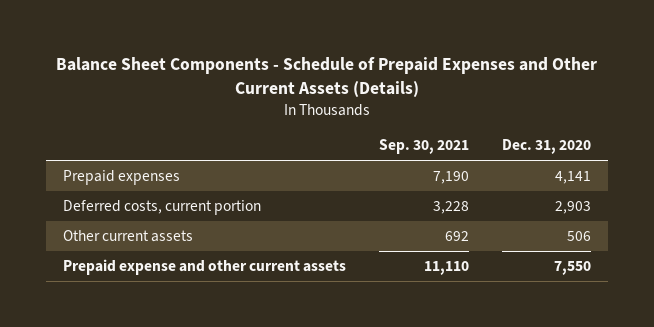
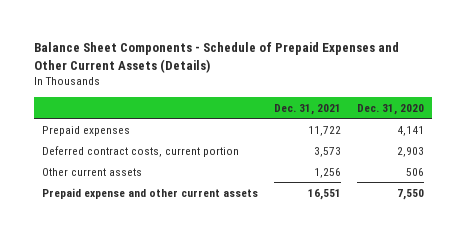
[379,139,470,155] Sep. 30, 2021 -> none
none -> [274,103,342,115] Dec. 31, 2021
[62,200,261,216] Deferred costs, current portion -> [42,145,240,157] Deferred contract costs, current portion

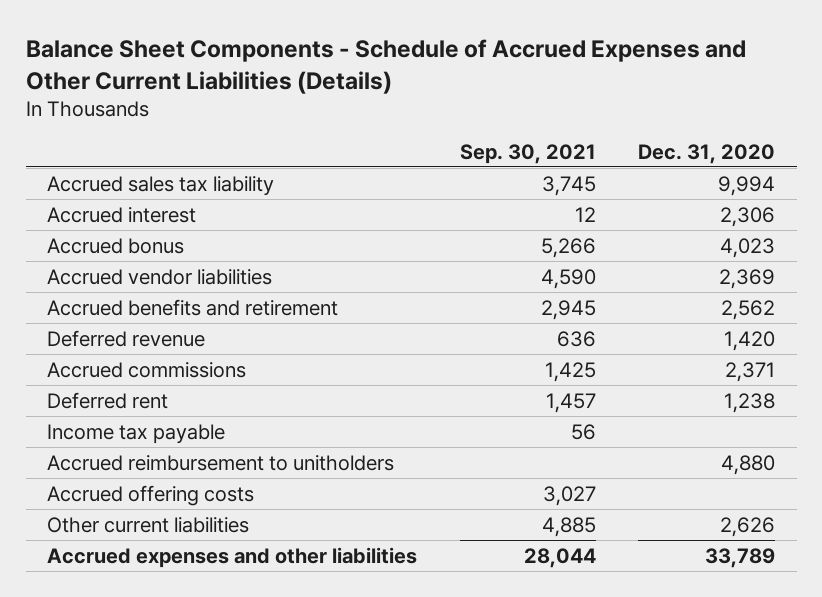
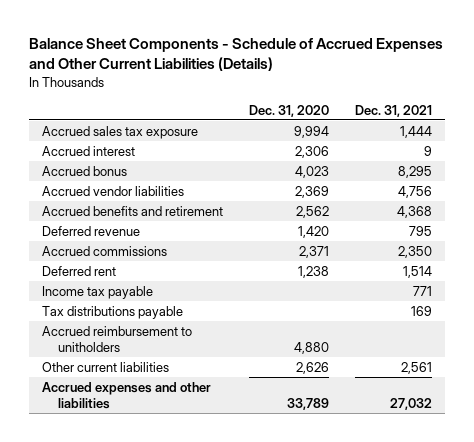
[459,143,596,164] Sep. 30, 2021 -> none
none -> [355,104,433,117] Dec. 31, 2021
[46,175,274,196] Accrued sales tax liability -> [41,125,198,139] Accrued sales tax exposure
none -> [41,305,183,319] Tax distributions payable
[46,484,254,506] Accrued offering costs -> none

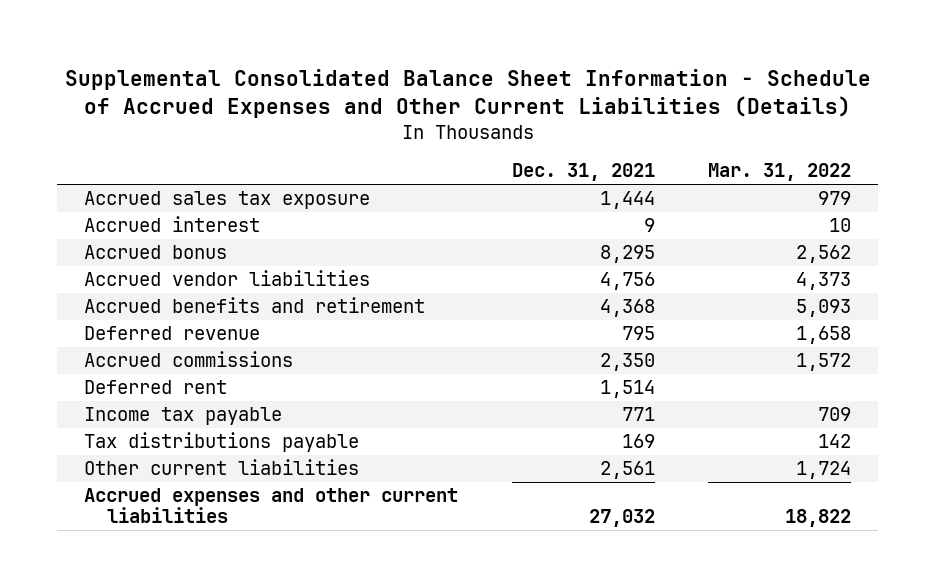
[28,37,443,72] Balance Sheet Components - Schedule of Accrued Expenses and Other Current Liabilities (Details) -> [64,68,871,119] Supplemental Consolidated Balance Sheet Information - Schedule of Accrued Expenses and Other Current Liabilities (Details)
[248,104,329,117] Dec. 31, 2020 -> none
none -> [708,163,852,182] Mar. 31, 2022
[41,325,192,353] Accrued reimbursement to unitholders -> none
[41,381,211,410] Accrued expenses and other liabilities -> [84,488,459,524] Accrued expenses and other current liabilities

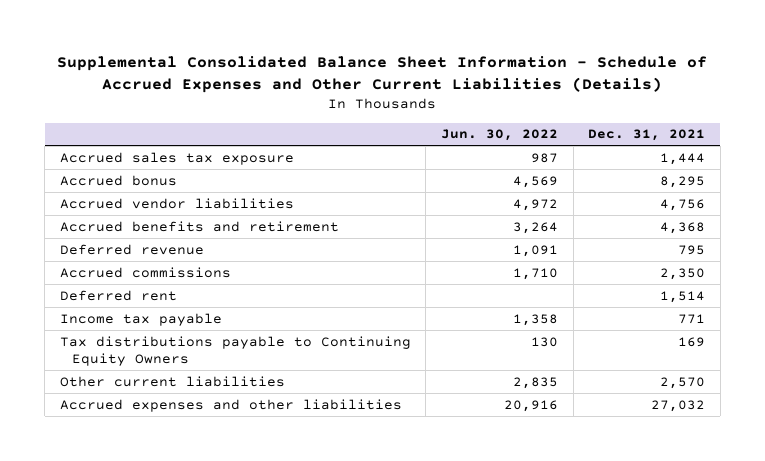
[708,163,852,182] Mar. 31, 2022 -> none
none -> [440,129,558,142] Jun. 30, 2022
[84,216,261,233] Accrued interest -> none
[84,432,360,453] Tax distributions payable -> [59,335,411,366] Tax distributions payable to Continuing Equity Owners
[599,461,655,480] 2,561 -> [660,376,706,389] 2,570
[84,488,459,524] Accrued expenses and other current liabilities -> [59,398,402,412] Accrued expenses and other liabilities

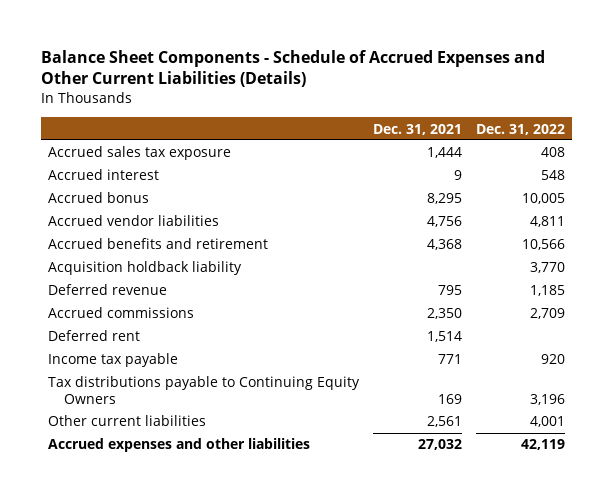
[57,55,708,94] Supplemental Consolidated Balance Sheet Information - Schedule of Accrued Expenses and Other Current Liabilities (Details) -> [40,49,545,88] Balance Sheet Components - Schedule of Accrued Expenses and Other Current Liabilities (Details)
[440,129,558,142] Jun. 30, 2022 -> none
none -> [476,123,566,135] Dec. 31, 2022
none -> [47,169,159,181] Accrued interest
none -> [47,261,242,276] Acquisition holdback liability
[660,376,706,389] 2,570 -> [427,416,463,428] 2,561

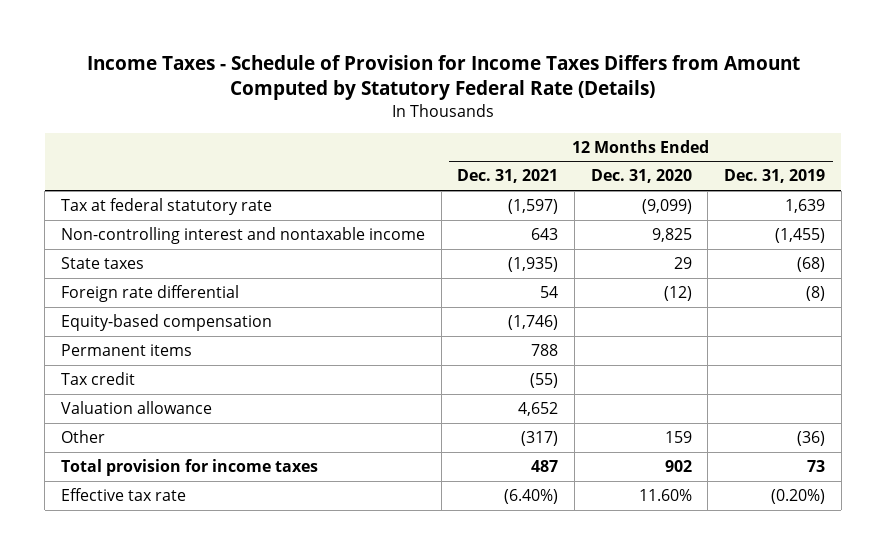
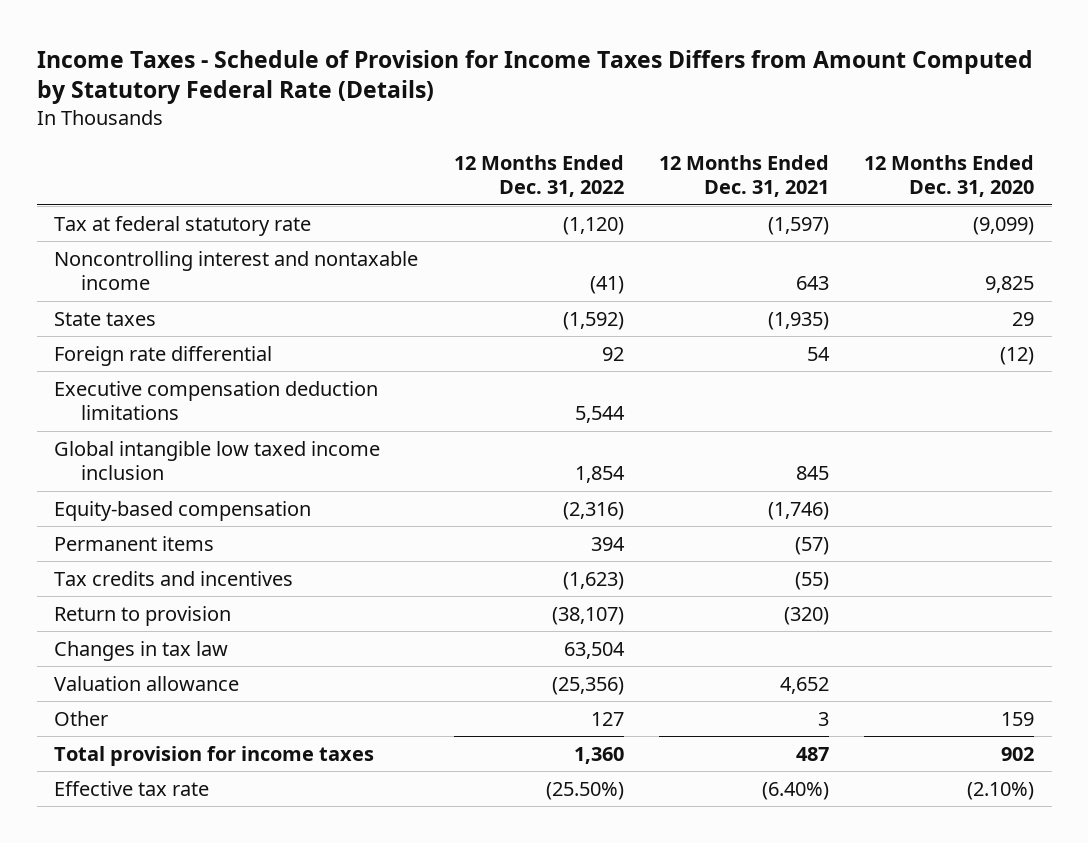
[724,169,826,184] Dec. 31, 2019 -> none
none -> [453,154,624,197] 12 Months Ended Dec. 31, 2022
[61,226,426,244] Non-controlling interest and nontaxable income -> [54,250,419,290] Noncontrolling interest and nontaxable income
none -> [54,380,379,420] Executive compensation deduction limitations
none -> [54,440,381,480] Global intangible low taxed income inclusion
[531,343,559,356] 788 -> [794,536,829,555] (57)
[61,371,136,385] Tax credit -> [54,570,294,586] Tax credits and incentives
none -> [54,605,232,626] Return to provision
none -> [54,640,229,661] Changes in tax law
[521,430,559,446] (317) -> [817,711,829,726] 3
[638,488,692,501] 11.60% -> [967,781,1035,800] (2.10%)

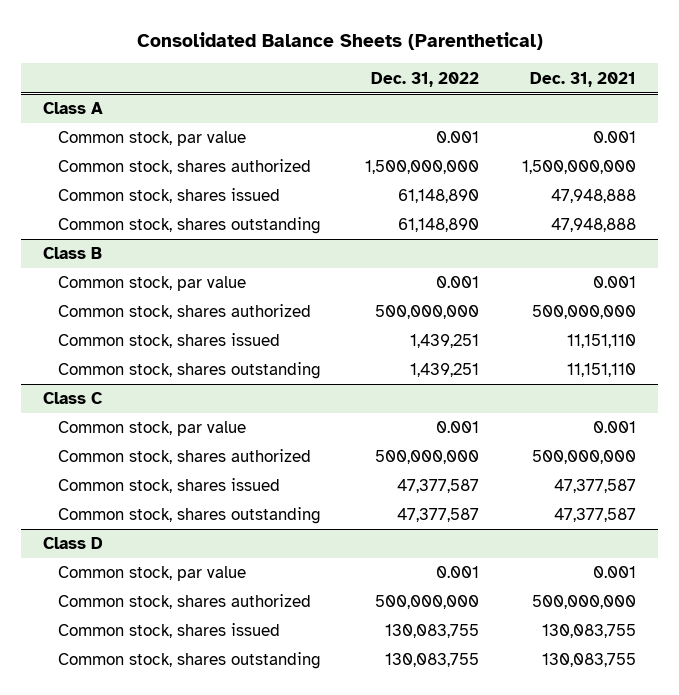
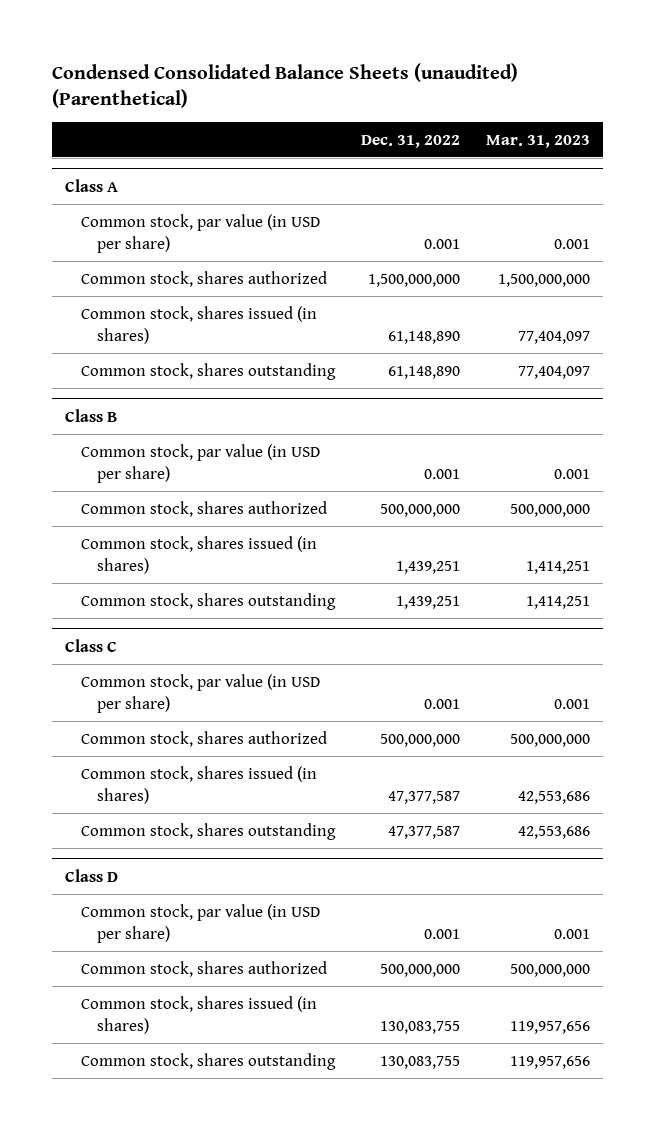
[136,31,543,50] Consolidated Balance Sheets (Parenthetical) -> [52,62,519,108] Condensed Consolidated Balance Sheets (unaudited) (Parenthetical)
[530,71,637,87] Dec. 31, 2021 -> none
none -> [485,134,590,148] Mar. 31, 2023
[57,131,246,147] Common stock, par value -> [81,213,321,253] Common stock, par value (in USD per share)
[57,188,280,204] Common stock, shares issued -> [81,305,318,344] Common stock, shares issued (in shares)
[57,276,246,292] Common stock, par value -> [81,443,321,483] Common stock, par value (in USD per share)
[57,333,280,349] Common stock, shares issued -> [81,535,318,574] Common stock, shares issued (in shares)
[57,421,246,437] Common stock, par value -> [81,673,321,713] Common stock, par value (in USD per share)
[57,478,280,494] Common stock, shares issued -> [81,765,318,804] Common stock, shares issued (in shares)
[57,566,246,582] Common stock, par value -> [81,903,321,943] Common stock, par value (in USD per share)
[57,623,280,639] Common stock, shares issued -> [81,995,318,1034] Common stock, shares issued (in shares)

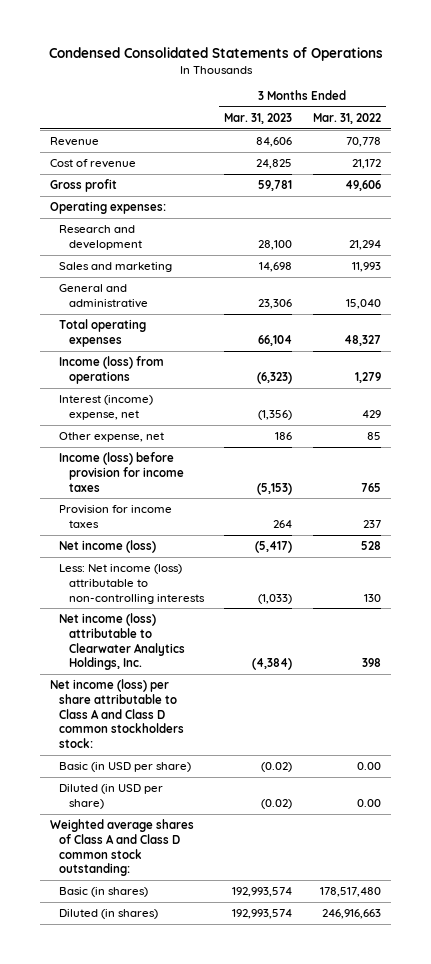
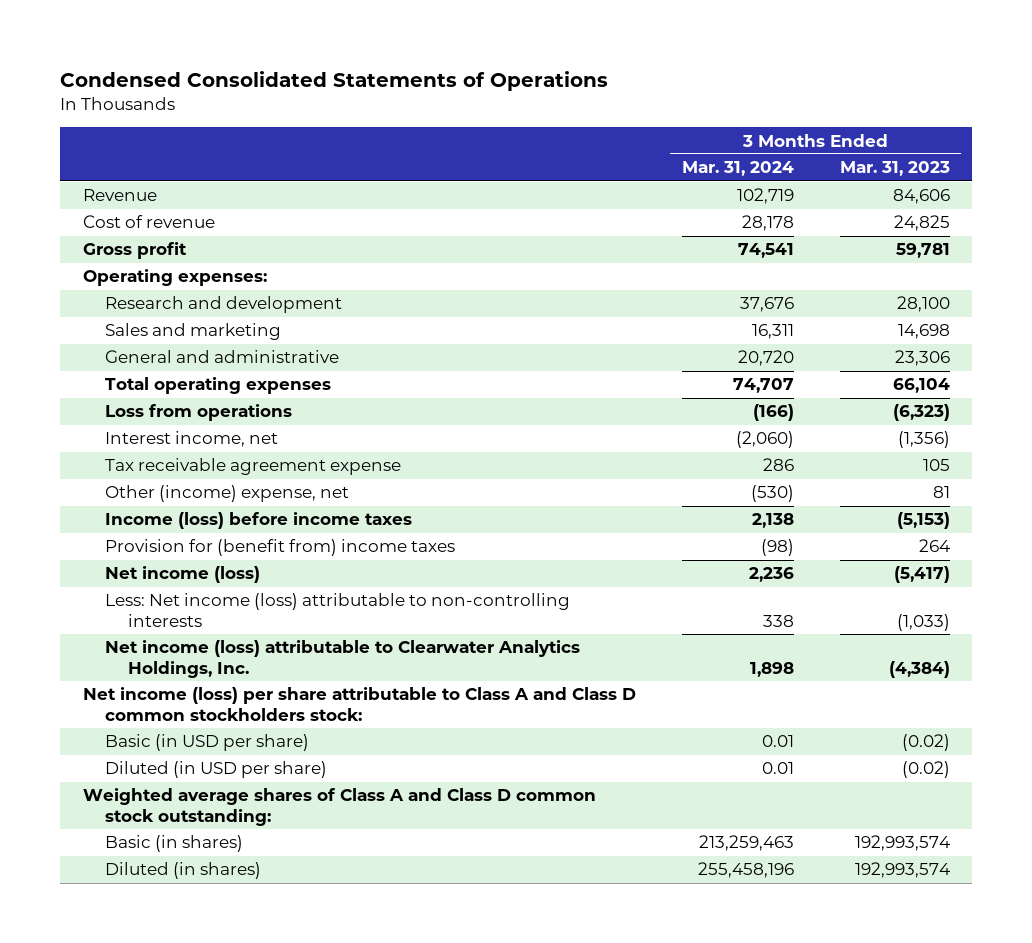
[312,112,381,124] Mar. 31, 2022 -> none
none -> [681,161,794,177] Mar. 31, 2024
[59,355,165,384] Income (loss) from operations -> [105,404,293,422] Loss from operations
[59,394,154,420] Interest (income) expense, net -> [105,431,279,448] Interest income, net
none -> [105,458,402,476] Tax receivable agreement expense
[59,431,165,442] Other expense, net -> [105,485,350,503] Other (income) expense, net
[275,431,293,440] 186 -> [932,486,950,499] 81
[59,451,184,492] Income (loss) before provision for income taxes -> [105,512,413,530] Income (loss) before income taxes
[59,504,173,528] Provision for income taxes -> [105,539,456,557] Provision for (benefit from) income taxes

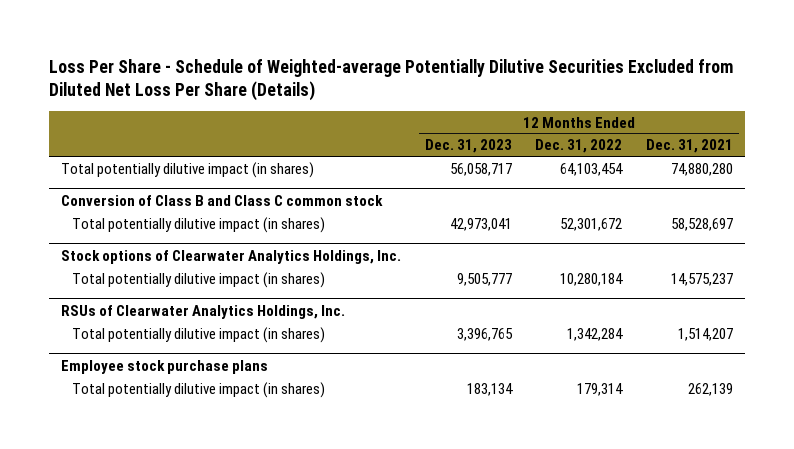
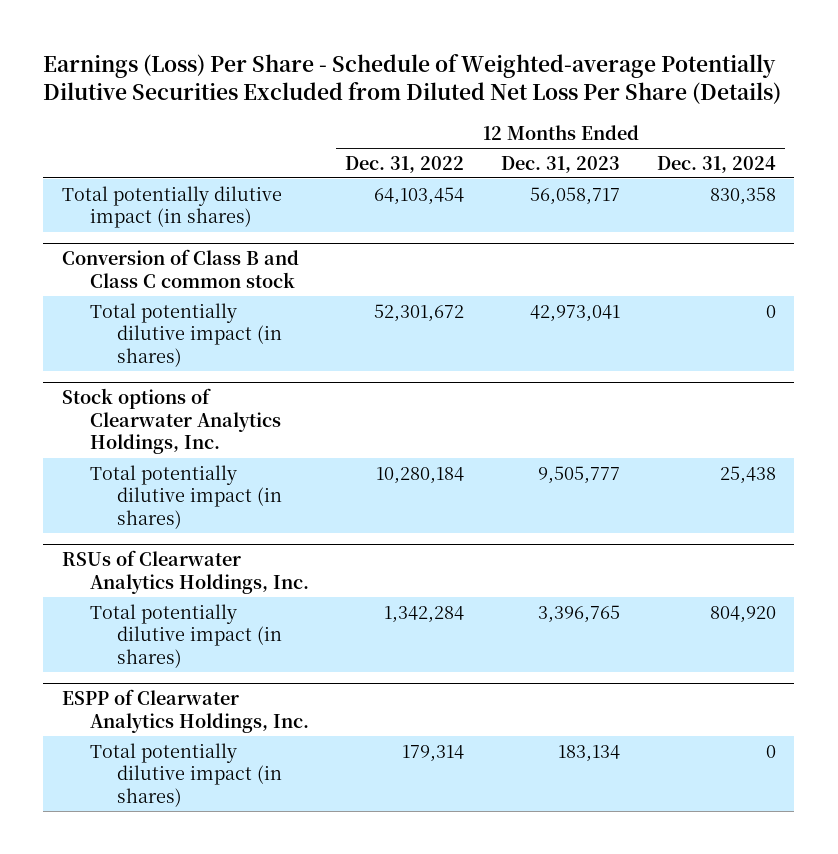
[49,58,734,101] Loss Per Share - Schedule of Weighted-average Potentially Dilutive Securities Excluded from Diluted Net Loss Per Share (Details) -> [43,53,782,104] Earnings (Loss) Per Share - Schedule of Weighted-average Potentially Dilutive Securities Excluded from Diluted Net Loss Per Share (Details)
[645,139,733,154] Dec. 31, 2021 -> none
none -> [656,155,776,173] Dec. 31, 2024
[60,359,268,374] Employee stock purchase plans -> [61,688,309,733] ESPP of Clearwater Analytics Holdings, Inc.

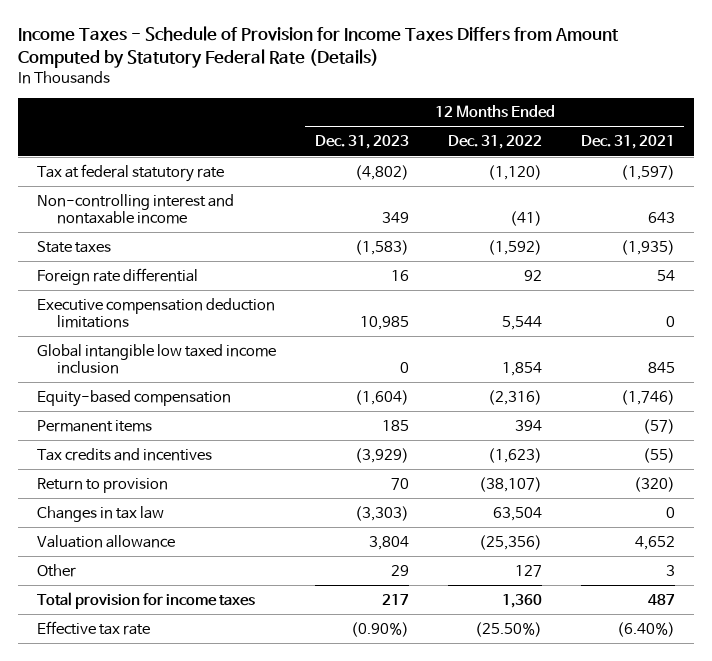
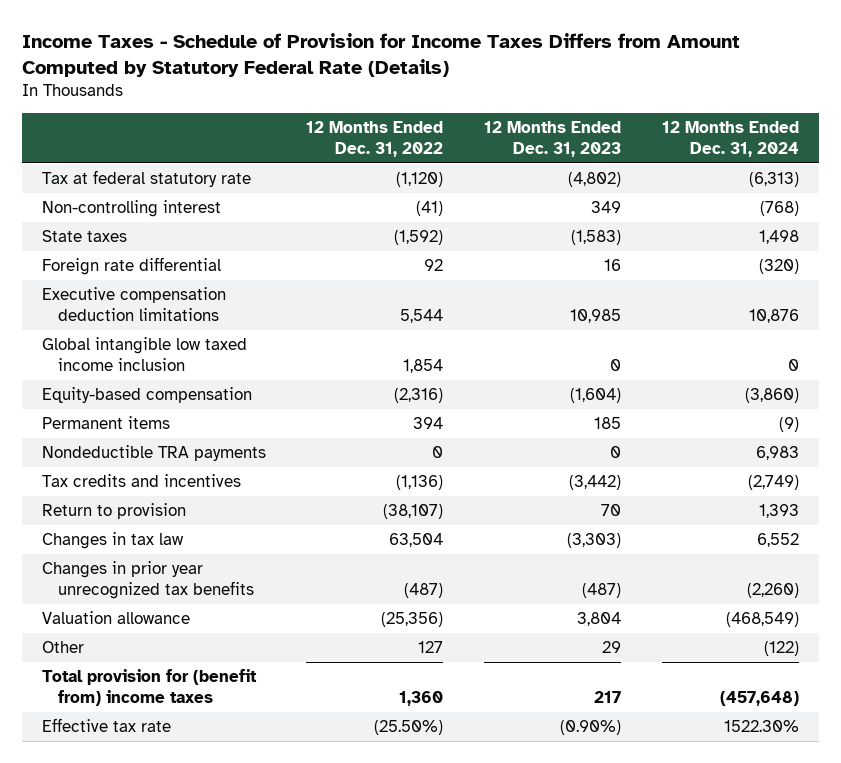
[580,135,675,150] Dec. 31, 2021 -> none
none -> [661,121,799,157] 12 Months Ended Dec. 31, 2024
[36,193,234,225] Non-controlling interest and nontaxable income -> [41,200,221,218] Non-controlling interest
none -> [41,445,266,462] Nondeductible TRA payments
[354,447,409,463] (3,929) -> [569,475,622,491] (3,442)
[487,447,542,463] (1,623) -> [396,475,444,491] (1,136)
none -> [41,561,254,599] Changes in prior year unrecognized tax benefits
[36,591,255,609] Total provision for income taxes -> [41,669,257,706] Total provision for (benefit from) income taxes

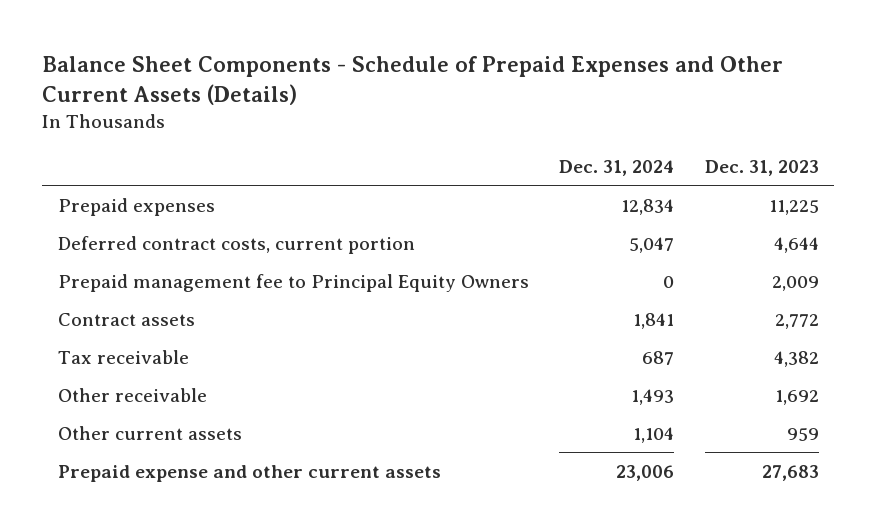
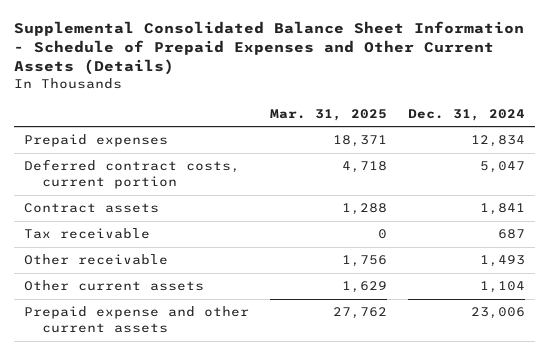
[42,55,784,105] Balance Sheet Components - Schedule of Prepaid Expenses and Other Current Assets (Details) -> [13,21,524,76] Supplemental Consolidated Balance Sheet Information - Schedule of Prepaid Expenses and Other Current Assets (Details)
[705,159,820,176] Dec. 31, 2023 -> none
none -> [270,108,388,121] Mar. 31, 2025
[57,273,529,292] Prepaid management fee to Principal Equity Owners -> none

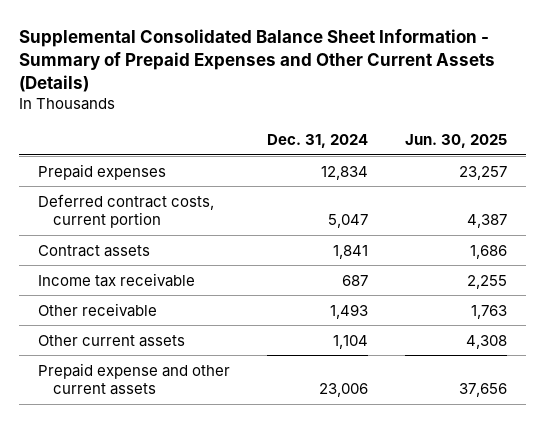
[13,21,524,76] Supplemental Consolidated Balance Sheet Information - Schedule of Prepaid Expenses and Other Current Assets (Details) -> [19,28,496,93] Supplemental Consolidated Balance Sheet Information - Summary of Prepaid Expenses and Other Current Assets (Details)
[270,108,388,121] Mar. 31, 2025 -> none
none -> [405,134,508,149] Jun. 30, 2025
[24,228,151,240] Tax receivable -> [37,272,195,287] Income tax receivable

